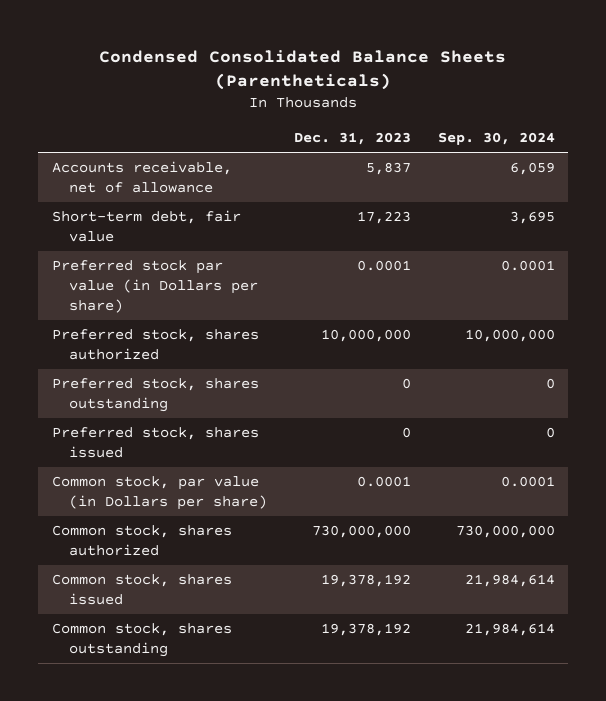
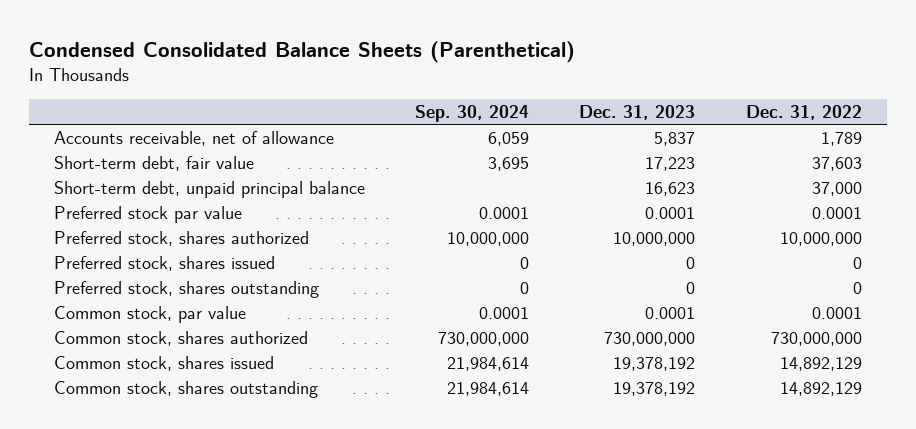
[99,50,507,91] Condensed Consolidated Balance Sheets (Parentheticals) -> [28,40,575,63] Condensed Consolidated Balance Sheets (Parenthetical)
none -> [745,104,862,120] Dec. 31, 2022
none -> [54,180,366,198] Short-term debt, unpaid principal balance
[51,260,258,314] Preferred stock par value (in Dollars per share) -> [54,205,243,223] Preferred stock par value
[51,378,259,413] Preferred stock, shares outstanding -> [54,280,320,298] Preferred stock, shares outstanding
[51,476,267,511] Common stock, par value (in Dollars per share) -> [54,305,247,323] Common stock, par value

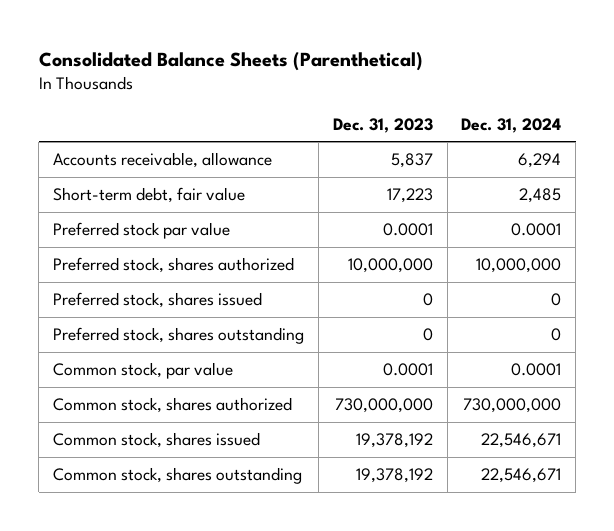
[28,40,575,63] Condensed Consolidated Balance Sheets (Parenthetical) -> [38,51,423,71] Consolidated Balance Sheets (Parenthetical)
[415,104,530,122] Sep. 30, 2024 -> none
[745,104,862,120] Dec. 31, 2022 -> none
none -> [461,117,562,133] Dec. 31, 2024
[54,130,335,146] Accounts receivable, net of allowance -> [52,152,272,169] Accounts receivable, allowance
[54,180,366,198] Short-term debt, unpaid principal balance -> none

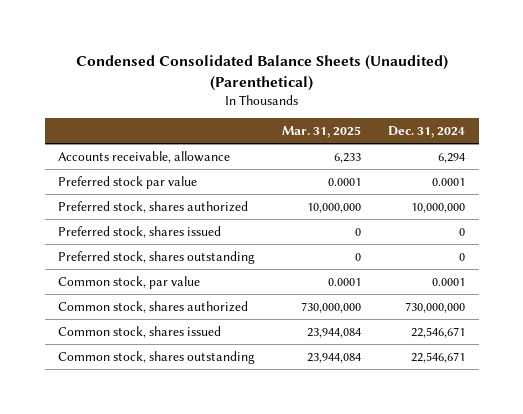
[38,51,423,71] Consolidated Balance Sheets (Parenthetical) -> [75,54,448,91] Condensed Consolidated Balance Sheets (Unaudited) (Parenthetical)
[332,117,433,133] Dec. 31, 2023 -> none
none -> [282,126,362,139] Mar. 31, 2025
[52,187,245,204] Short-term debt, fair value -> none

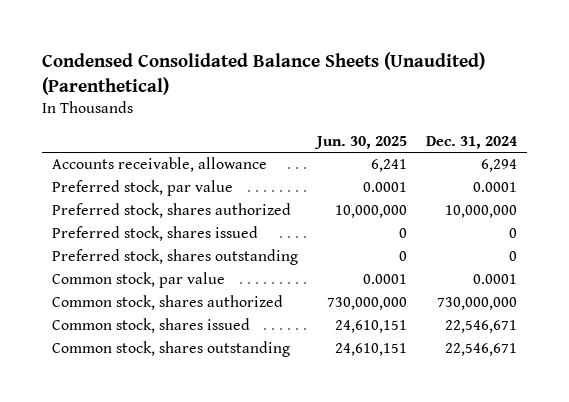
[282,126,362,139] Mar. 31, 2025 -> none
none -> [313,135,407,149] Jun. 30, 2025
[58,175,198,189] Preferred stock par value -> [51,180,233,197] Preferred stock, par value

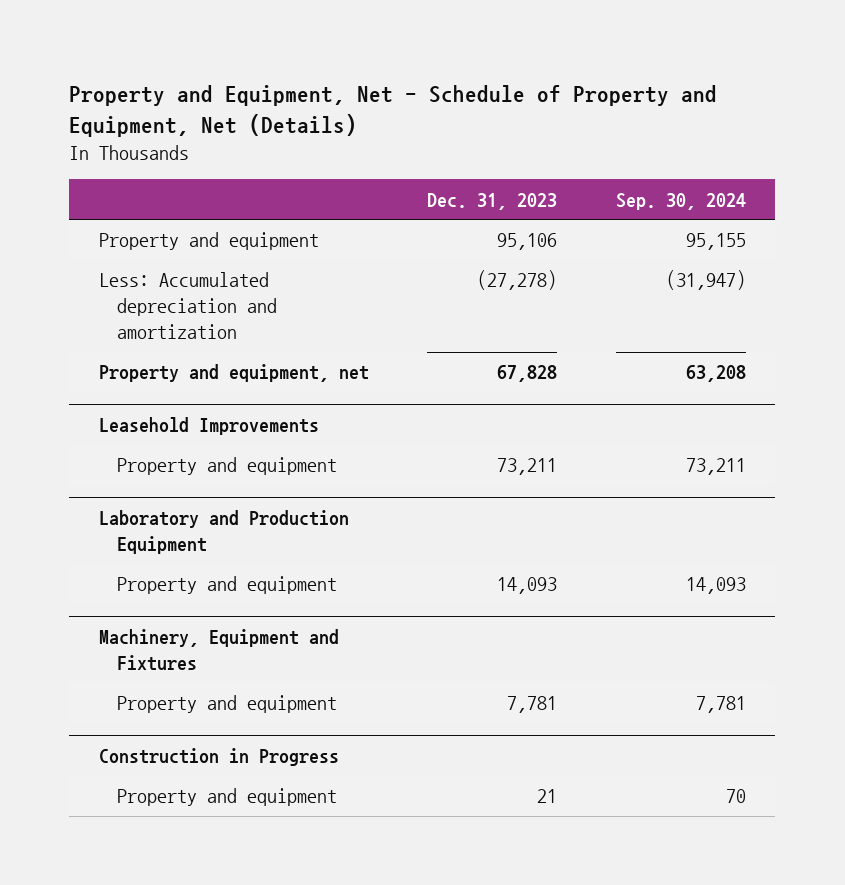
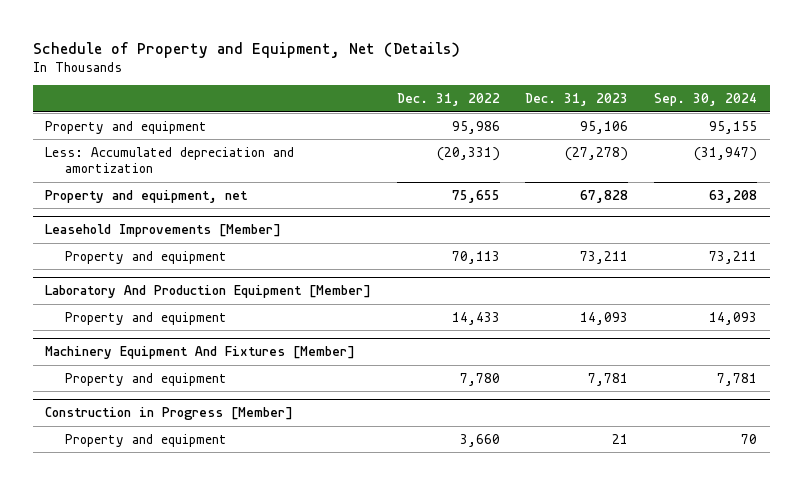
[69,84,718,137] Property and Equipment, Net - Schedule of Property and Equipment, Net (Details) -> [32,41,460,58] Schedule of Property and Equipment, Net (Details)
none -> [396,93,500,107] Dec. 31, 2022
[98,417,319,436] Leasehold Improvements -> [45,224,282,238] Leasehold Improvements [Member]
[98,510,349,555] Laboratory and Production Equipment -> [45,285,372,299] Laboratory And Production Equipment [Member]
[98,629,339,672] Machinery, Equipment and Fixtures -> [45,346,356,360] Machinery Equipment And Fixtures [Member]
[98,748,339,767] Construction in Progress -> [45,407,294,421] Construction in Progress [Member]

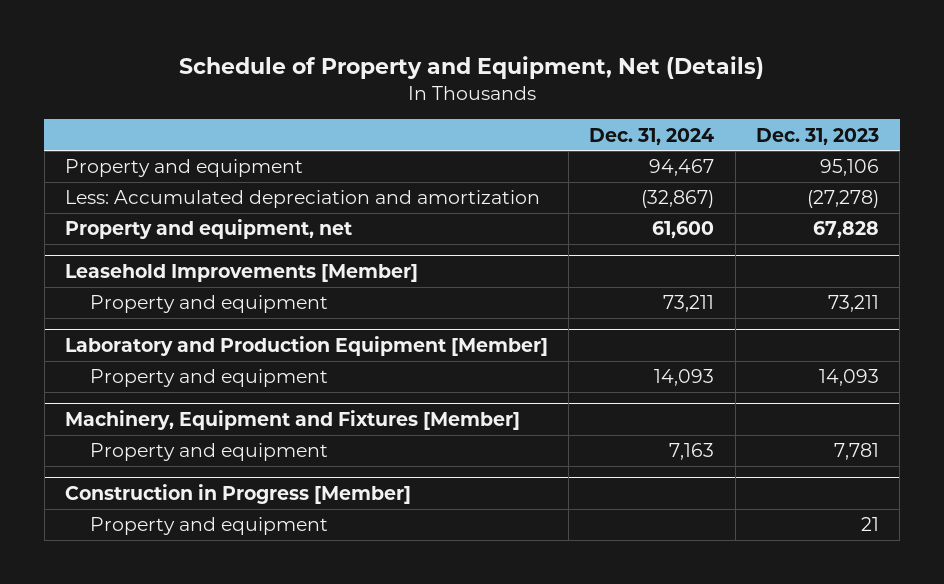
[396,93,500,107] Dec. 31, 2022 -> none
[653,93,757,107] Sep. 30, 2024 -> none
none -> [589,127,715,145] Dec. 31, 2024
[45,285,372,299] Laboratory And Production Equipment [Member] -> [64,335,548,356] Laboratory and Production Equipment [Member]
[45,346,356,360] Machinery Equipment And Fixtures [Member] -> [64,409,520,430] Machinery, Equipment and Fixtures [Member]

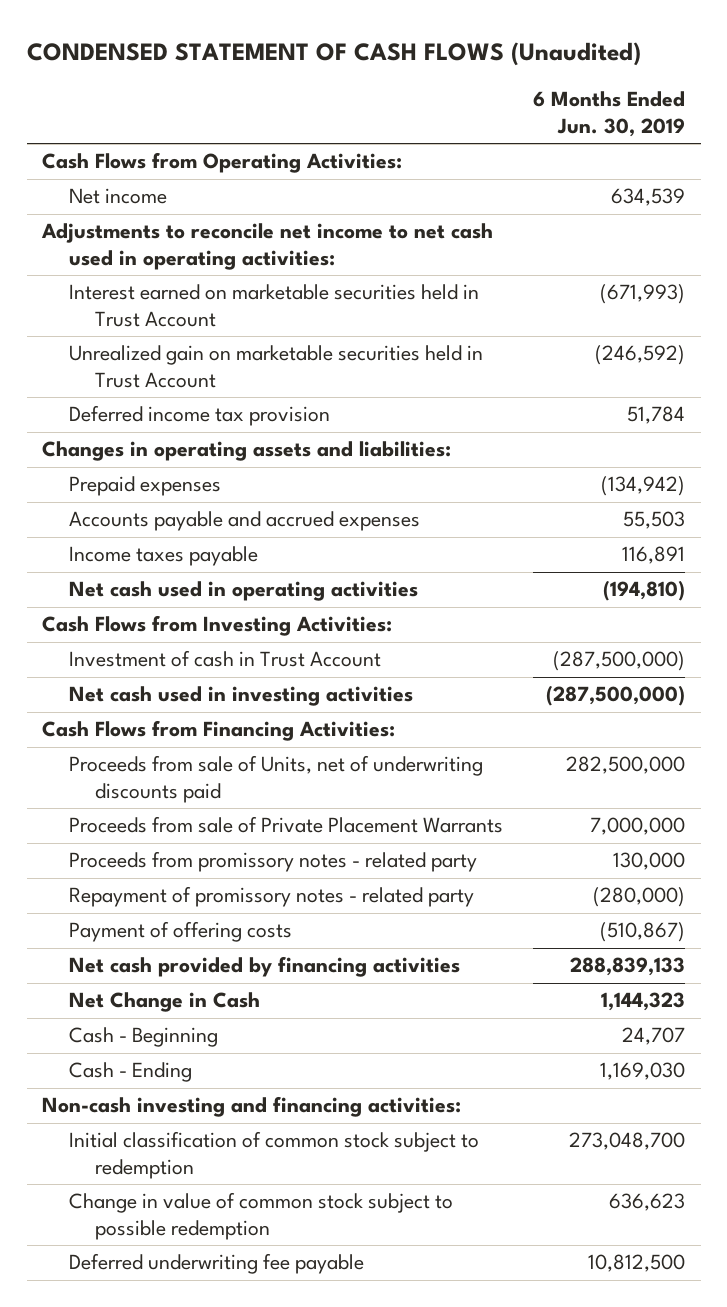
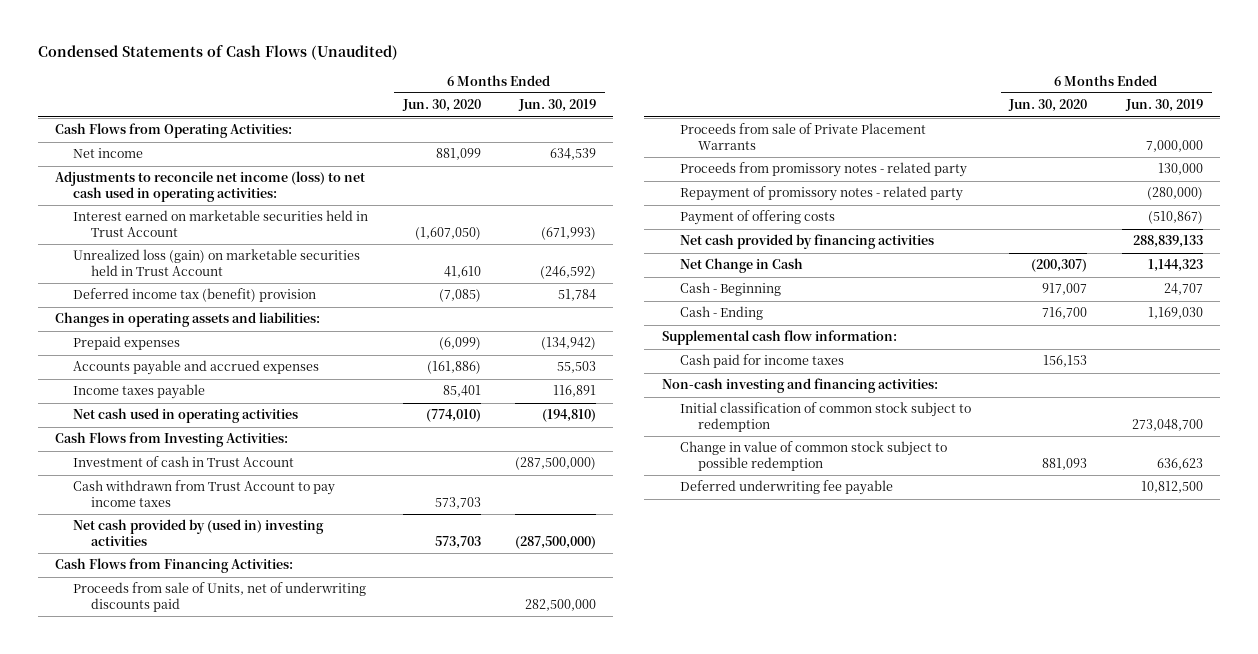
[26,42,641,67] CONDENSED STATEMENT OF CASH FLOWS (Unaudited) -> [37,44,398,60] Condensed Statements of Cash Flows (Unaudited)
none -> [401,99,481,113] Jun. 30, 2020
[41,223,494,271] Adjustments to reconcile net income to net cash used in operating activities: -> [54,171,365,202] Adjustments to reconcile net income (loss) to net cash used in operating activities:
[68,345,483,389] Unrealized gain on marketable securities held in Trust Account -> [72,249,360,276] Unrealized loss (gain) on marketable securities held in Trust Account
[68,405,330,427] Deferred income tax provision -> [72,288,316,303] Deferred income tax (benefit) provision
none -> [72,480,335,507] Cash withdrawn from Trust Account to pay income taxes
[68,686,413,707] Net cash used in investing activities -> [72,519,324,546] Net cash provided by (used in) investing activities
none -> [661,330,897,346] Supplemental cash flow information:
none -> [679,354,844,369] Cash paid for income taxes

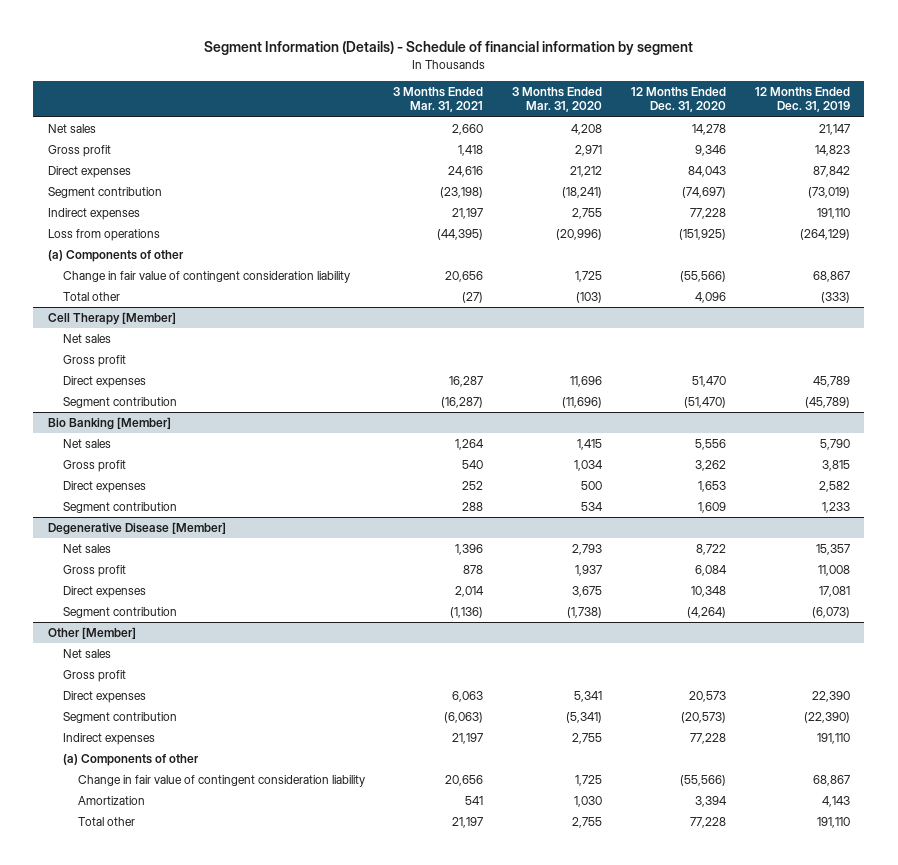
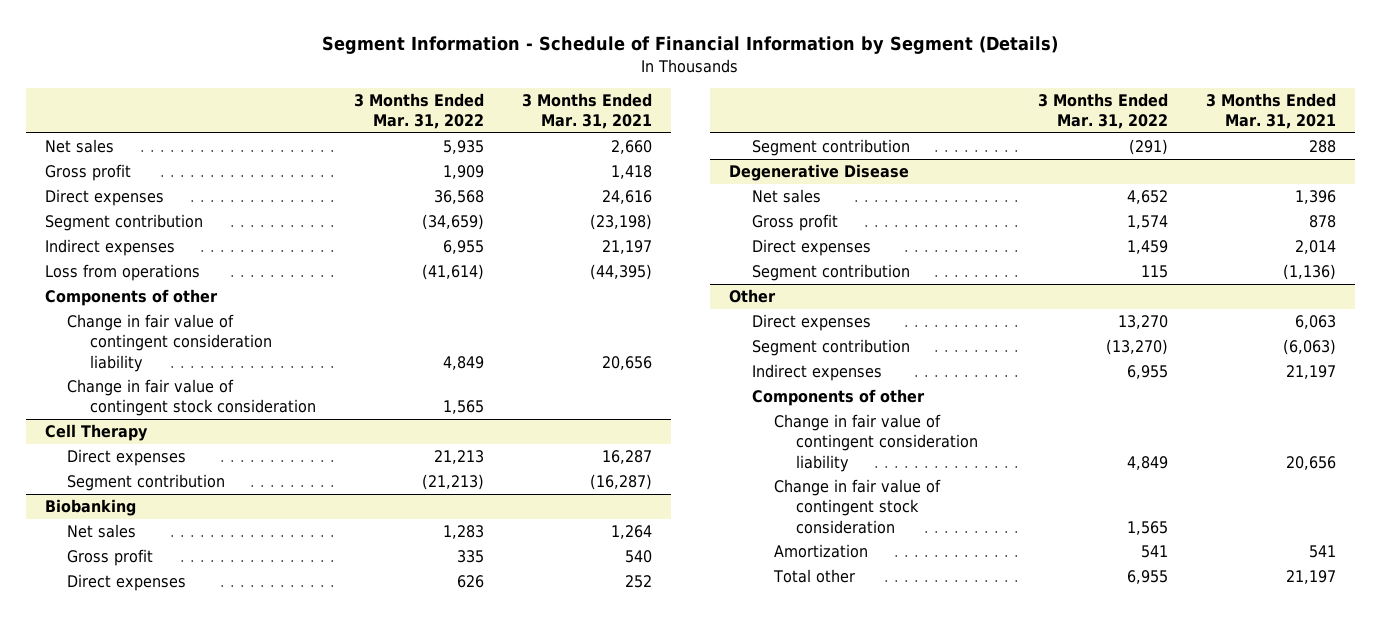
[203,41,693,56] Segment Information (Details) - Schedule of financial information by segment -> [322,36,1059,55] Segment Information - Schedule of Financial Information by Segment (Details)
[512,87,603,113] 3 Months Ended Mar. 31, 2020 -> none
[631,87,727,113] 12 Months Ended Dec. 31, 2020 -> none
[754,87,850,113] 12 Months Ended Dec. 31, 2019 -> none
none -> [353,92,484,130] 3 Months Ended Mar. 31, 2022
[47,250,184,263] (a) Components of other -> [44,289,218,307] Components of other
[62,292,120,302] Total other -> none
[62,334,111,344] Net sales -> none
[62,355,126,368] Gross profit -> none
none -> [67,379,316,417] Change in fair value of contingent stock consideration
[47,312,176,326] Cell Therapy [Member] -> [44,424,148,442] Cell Therapy
[47,417,171,431] Bio Banking [Member] -> [44,499,136,517] Biobanking
[47,522,226,536] Degenerative Disease [Member] -> [729,164,910,182] Degenerative Disease
[62,649,111,659] Net sales -> none
[62,670,126,683] Gross profit -> none
[47,627,136,640] Other [Member] -> [729,289,777,304] Other
[62,754,199,767] (a) Components of other -> [751,389,925,407] Components of other
none -> [773,479,941,534] Change in fair value of contingent stock consideration

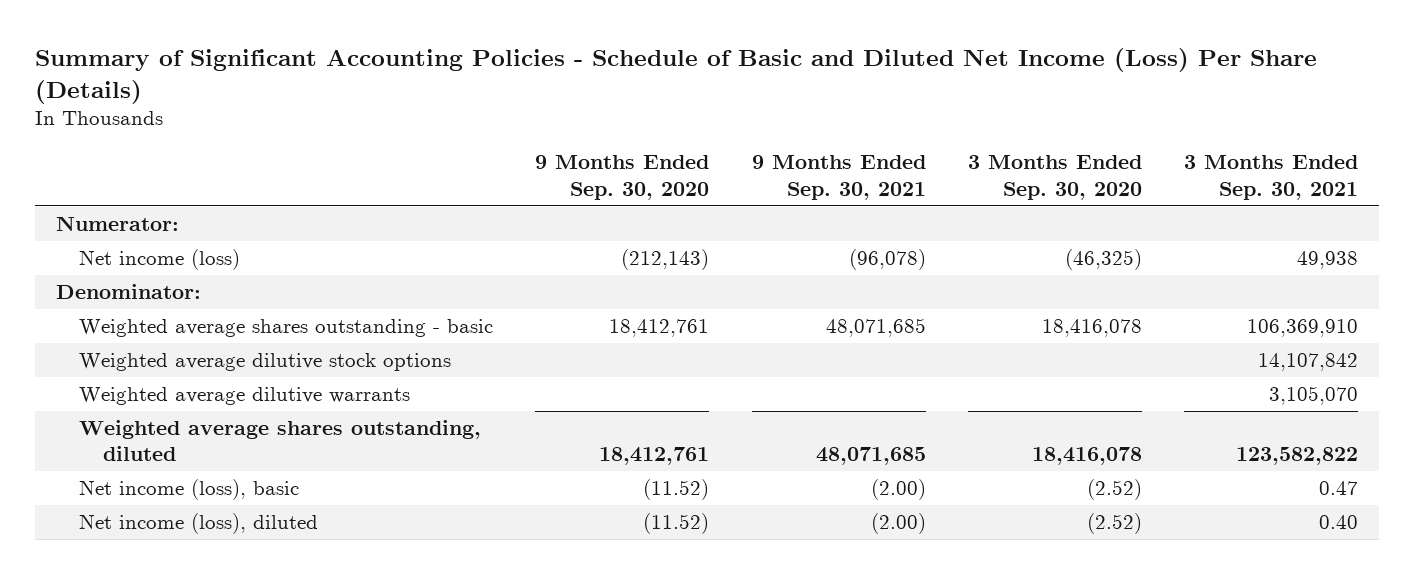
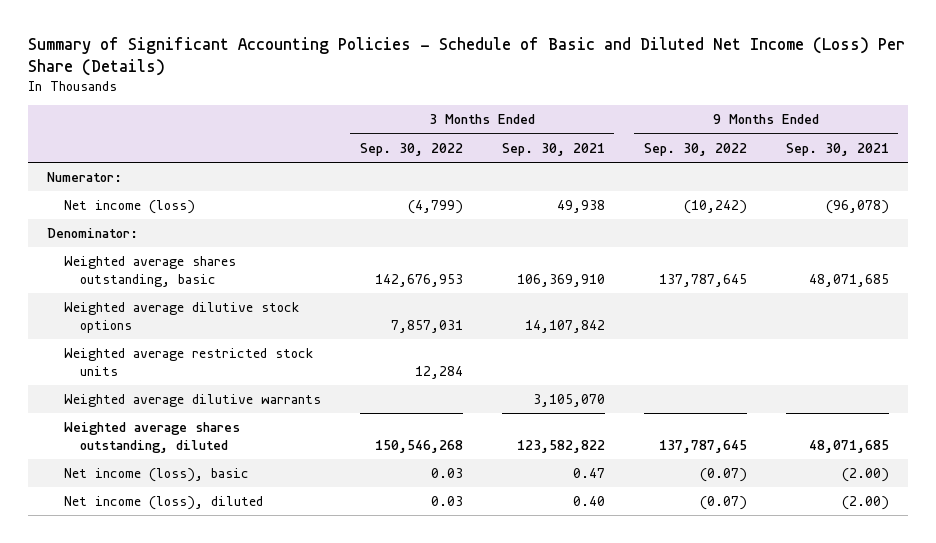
[535,155,710,200] 9 Months Ended Sep. 30, 2020 -> none
[967,155,1142,200] 3 Months Ended Sep. 30, 2020 -> none
none -> [359,142,463,156] Sep. 30, 2022
none -> [643,142,747,156] Sep. 30, 2022
[79,319,494,338] Weighted average shares outstanding - basic -> [63,256,236,288] Weighted average shares outstanding, basic
none -> [63,348,313,377] Weighted average restricted stock units

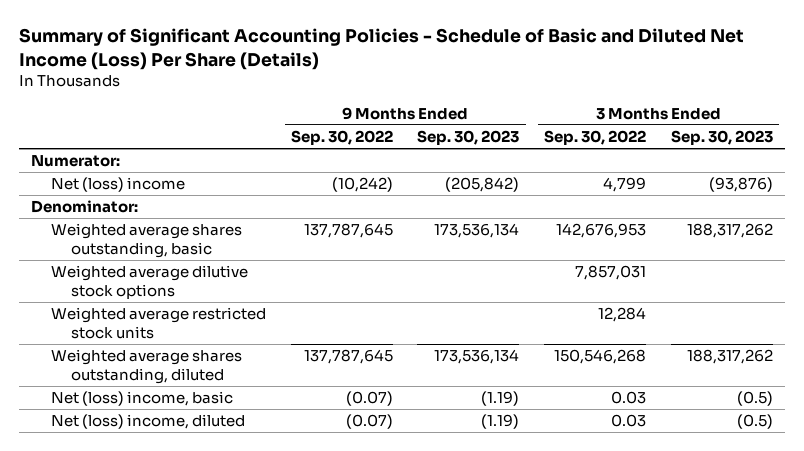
[501,142,605,156] Sep. 30, 2021 -> none
[785,142,889,156] Sep. 30, 2021 -> none
none -> [417,130,520,146] Sep. 30, 2023
none -> [670,130,773,146] Sep. 30, 2023
[63,200,195,215] Net income (loss) -> [50,177,185,193] Net (loss) income
[407,200,463,215] (4,799) -> [603,177,647,193] 4,799
[63,394,321,408] Weighted average dilutive warrants -> none
[63,468,249,483] Net income (loss), basic -> [50,391,233,407] Net (loss) income, basic
[63,496,263,511] Net income (loss), diluted -> [50,414,245,430] Net (loss) income, diluted

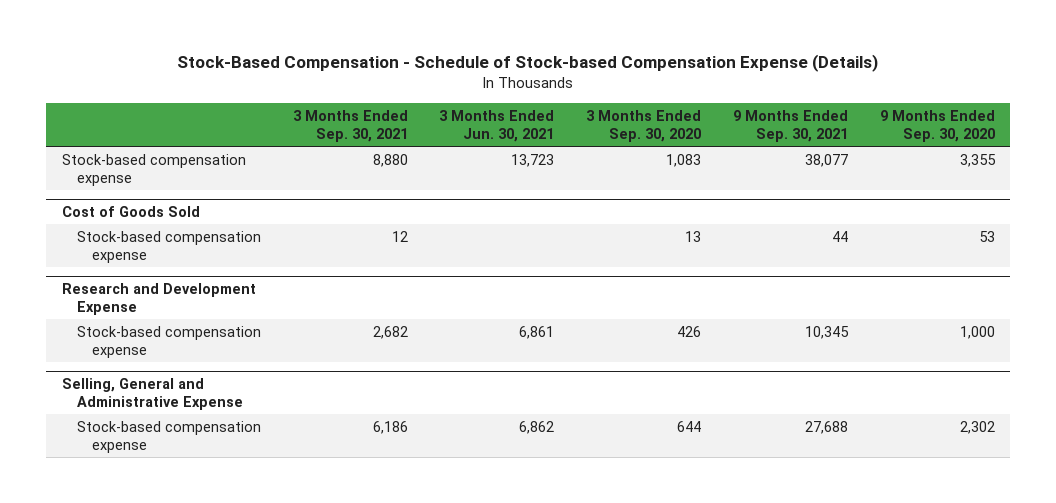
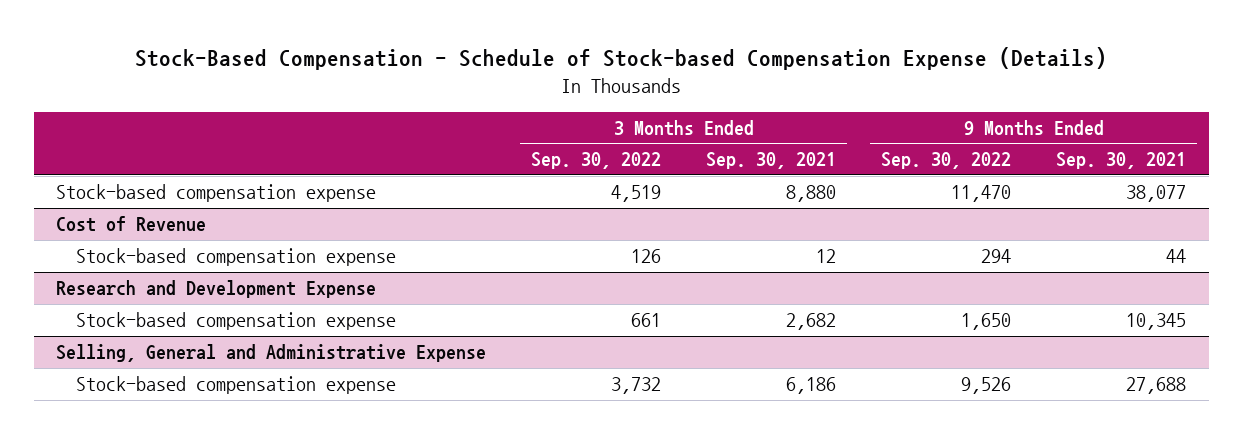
[439,109,555,142] 3 Months Ended Jun. 30, 2021 -> none
[586,109,702,142] 3 Months Ended Sep. 30, 2020 -> none
[879,109,995,142] 9 Months Ended Sep. 30, 2020 -> none
none -> [531,152,662,170] Sep. 30, 2022
none -> [881,152,1012,170] Sep. 30, 2022
[61,205,200,217] Cost of Goods Sold -> [56,216,207,233] Cost of Revenue

